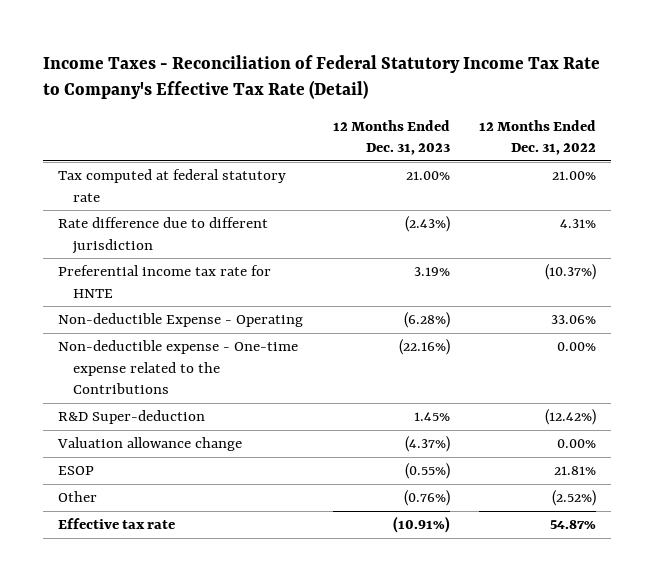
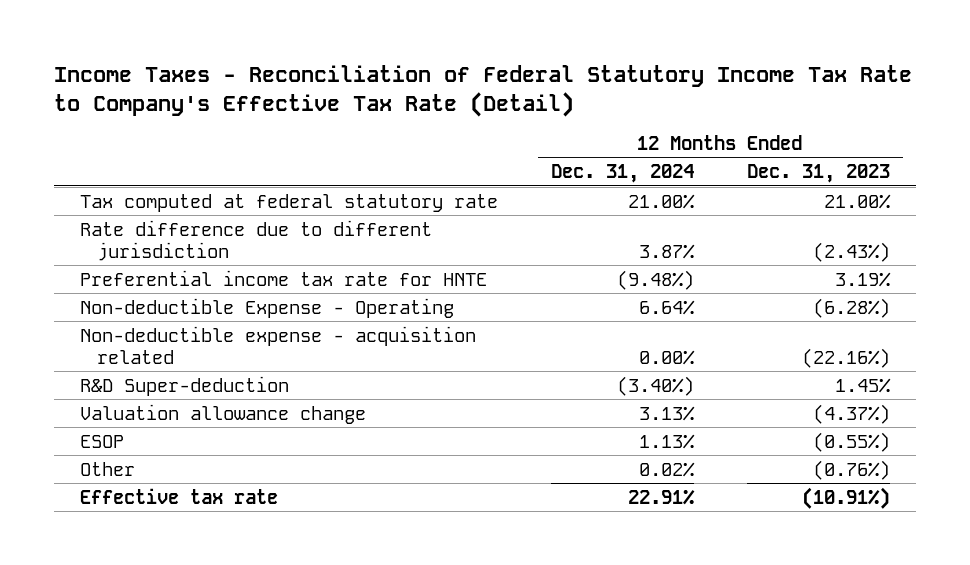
[479,119,597,155] 12 Months Ended Dec. 31, 2022 -> none
none -> [550,164,694,184] Dec. 31, 2024
[58,340,299,394] Non-deductible expense - One-time expense related to the Contributions -> [80,325,477,364] Non-deductible expense - acquisition related

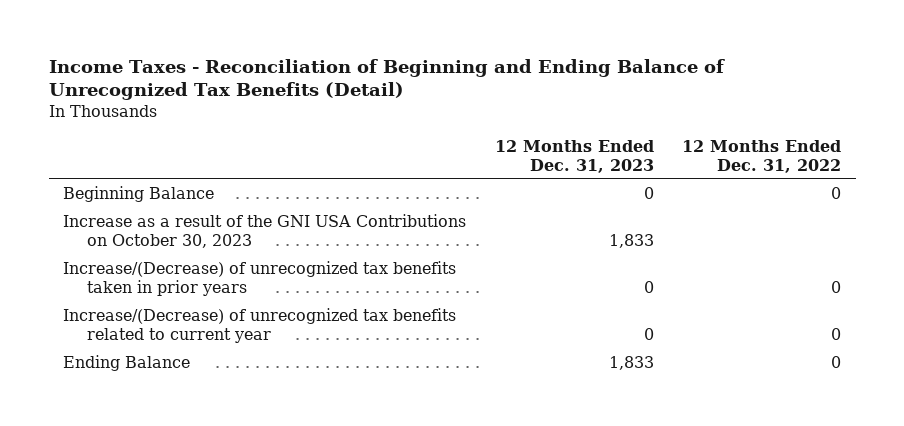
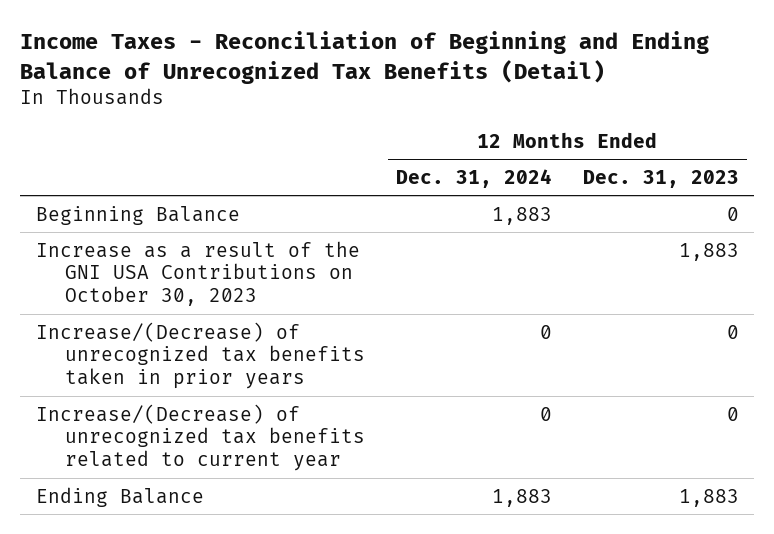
[682,139,842,173] 12 Months Ended Dec. 31, 2022 -> none
none -> [395,168,552,188] Dec. 31, 2024
[608,234,654,249] 1,833 -> [678,242,739,261] 1,883
[608,356,654,371] 1,833 -> [678,488,739,507] 1,883

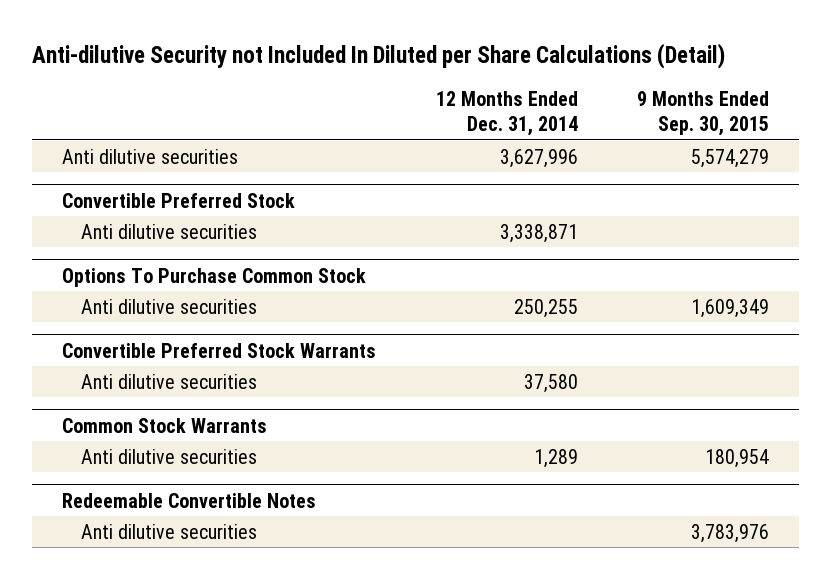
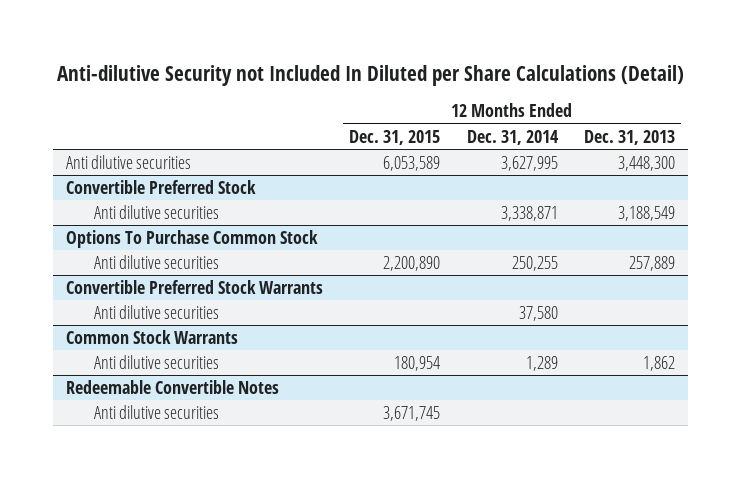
[637,90,770,137] 9 Months Ended Sep. 30, 2015 -> none
none -> [349,129,441,145] Dec. 31, 2015
none -> [583,129,675,145] Dec. 31, 2013
[499,148,578,168] 3,627,996 -> [500,155,558,171] 3,627,995

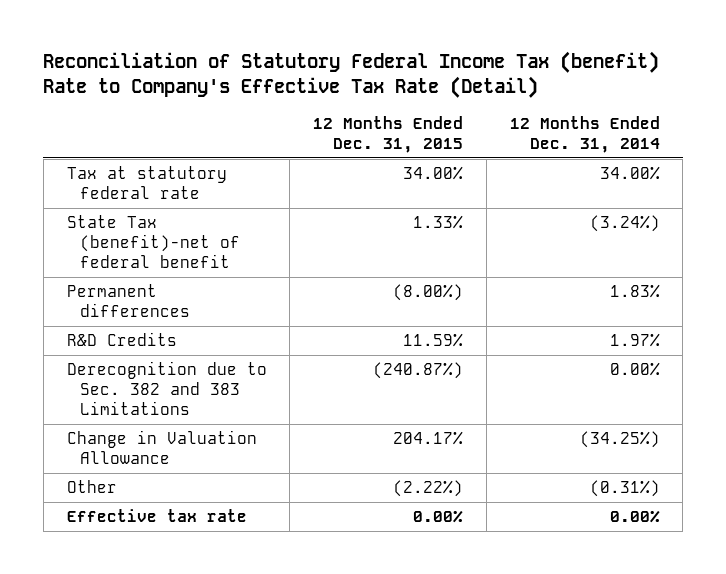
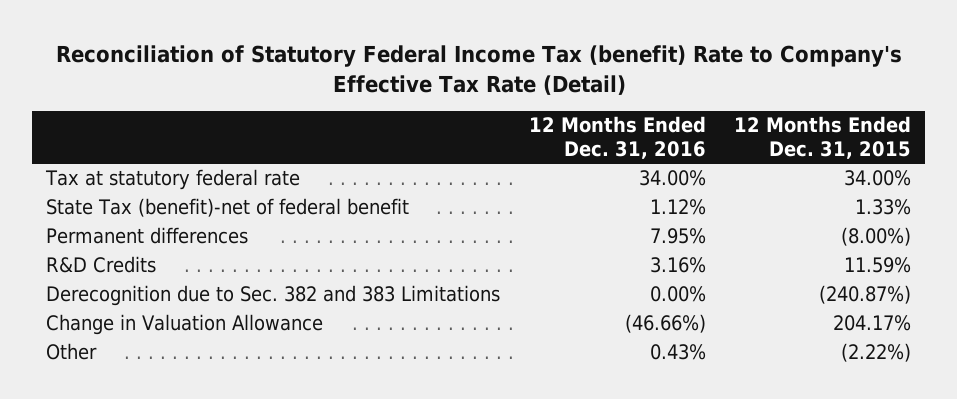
[509,115,660,153] 12 Months Ended Dec. 31, 2014 -> none
none -> [528,116,706,159] 12 Months Ended Dec. 31, 2016
[66,509,247,523] Effective tax rate -> none

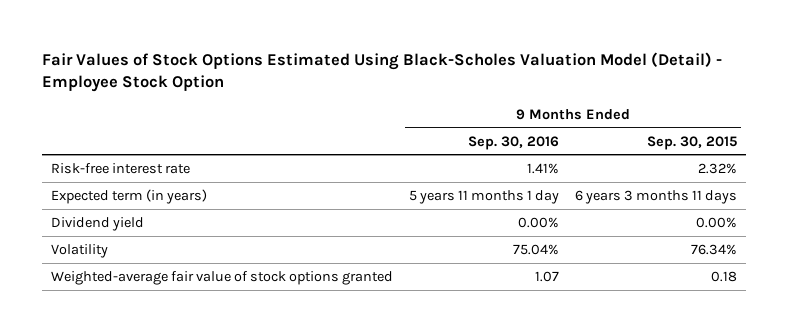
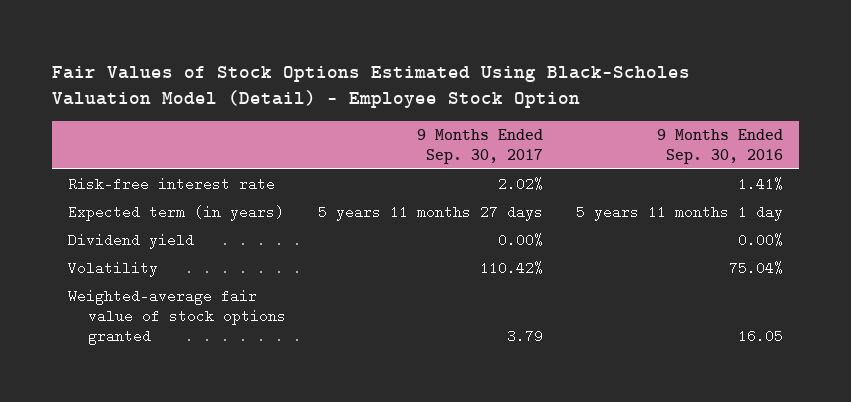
[647,135,738,150] Sep. 30, 2015 -> none
none -> [417,129,544,165] 9 Months Ended Sep. 30, 2017
[534,270,559,282] 1.07 -> [737,328,783,343] 16.05

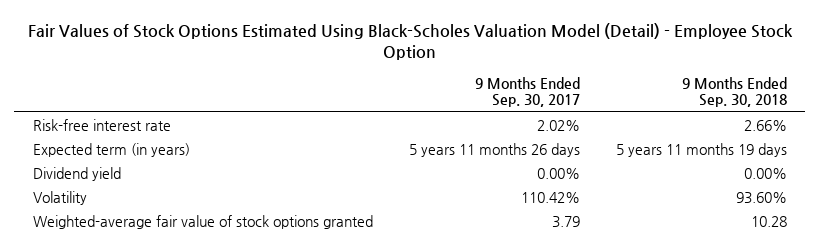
[656,129,783,165] 9 Months Ended Sep. 30, 2016 -> none
none -> [682,76,788,108] 9 Months Ended Sep. 30, 2018
[318,204,544,221] 5 years 11 months 27 days -> [408,142,580,157] 5 years 11 months 26 days

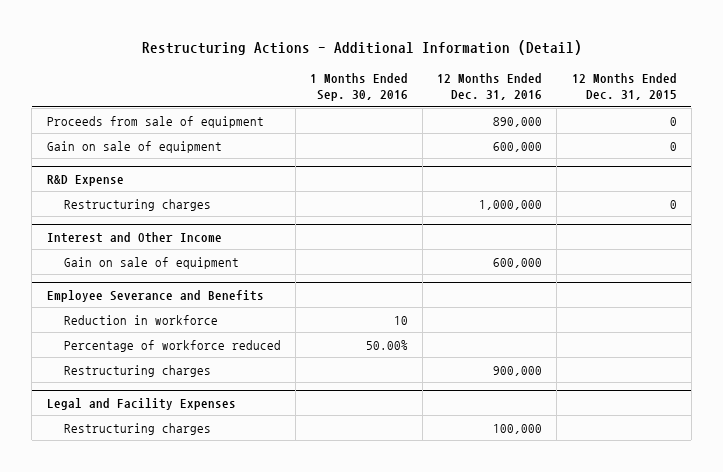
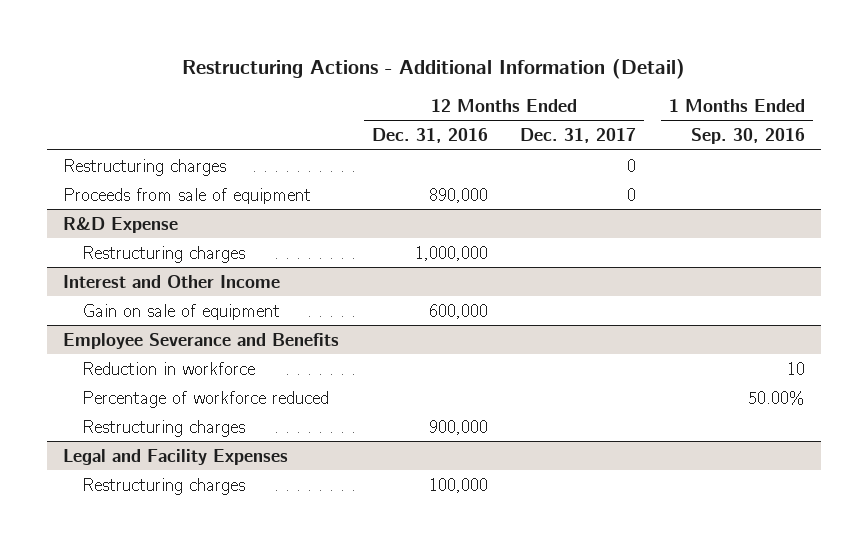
[571,73,677,101] 12 Months Ended Dec. 31, 2015 -> none
none -> [520,128,637,144] Dec. 31, 2017
none -> [63,158,227,176] Restructuring charges
[46,140,222,153] Gain on sale of equipment -> none

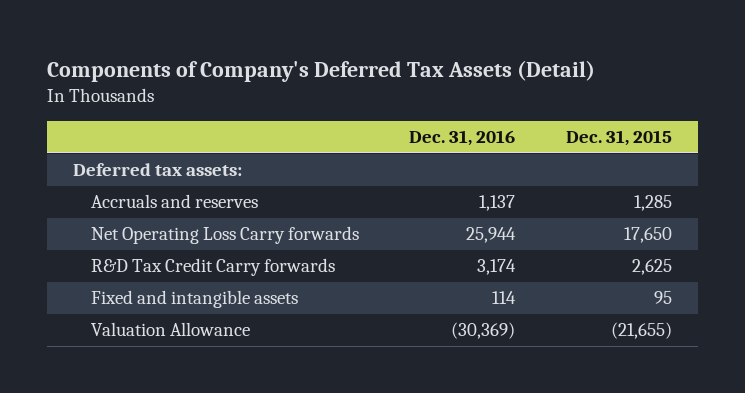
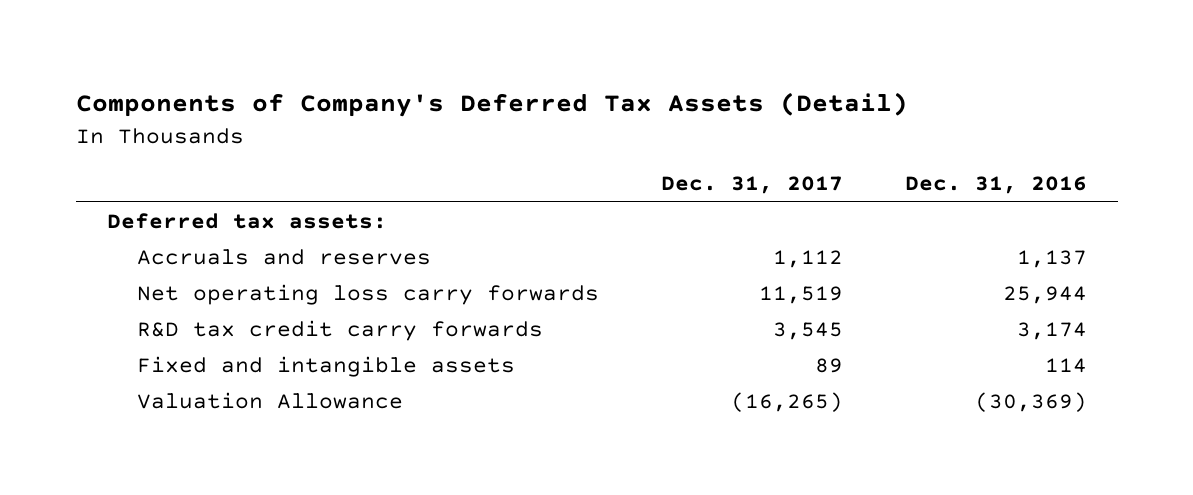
[566,130,673,147] Dec. 31, 2015 -> none
none -> [660,176,843,195] Dec. 31, 2017
[90,226,359,245] Net Operating Loss Carry forwards -> [136,283,599,305] Net operating loss carry forwards
[90,258,335,277] R&D Tax Credit Carry forwards -> [136,319,543,341] R&D tax credit carry forwards

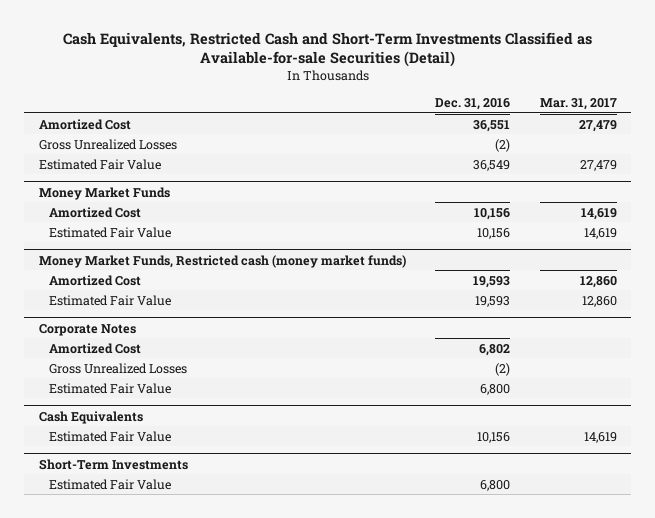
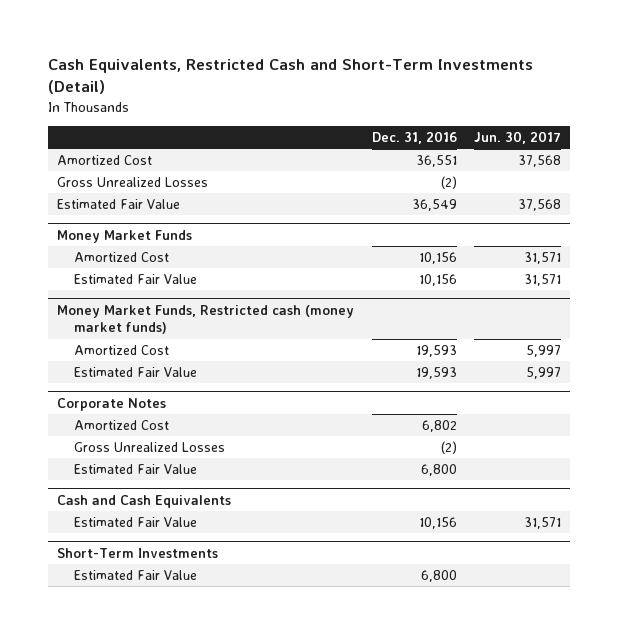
[62,31,592,68] Cash Equivalents, Restricted Cash and Short-Term Investments Classified as Available-for-sale Securities (Detail) -> [48,59,534,95] Cash Equivalents, Restricted Cash and Short-Term Investments (Detail)
[539,98,617,111] Mar. 31, 2017 -> none
none -> [473,130,561,144] Jun. 30, 2017
[38,410,143,424] Cash Equivalents -> [57,494,232,508] Cash and Cash Equivalents

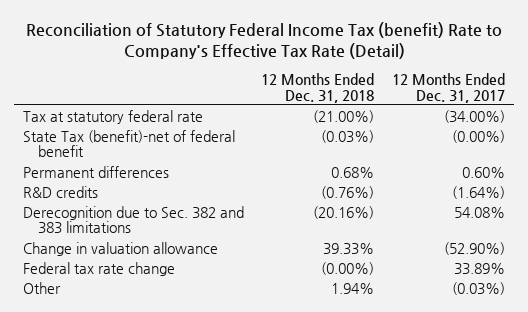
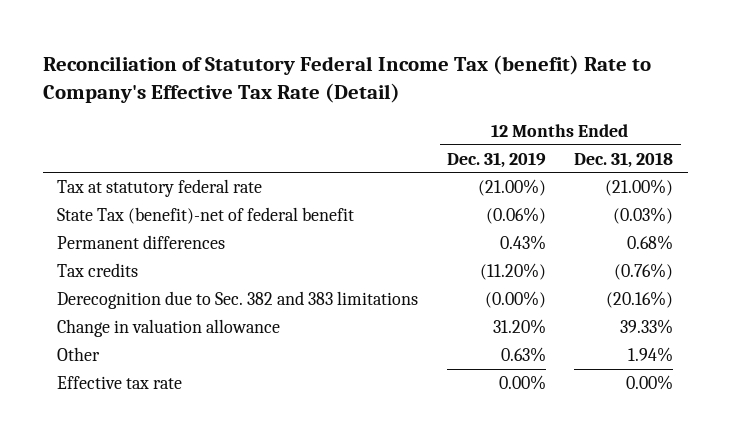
[391,72,505,103] 12 Months Ended Dec. 31, 2017 -> none
none -> [446,151,546,168] Dec. 31, 2019
[23,185,99,198] R&D credits -> [57,262,139,277] Tax credits
[23,261,176,276] Federal tax rate change -> none
none -> [57,375,183,389] Effective tax rate

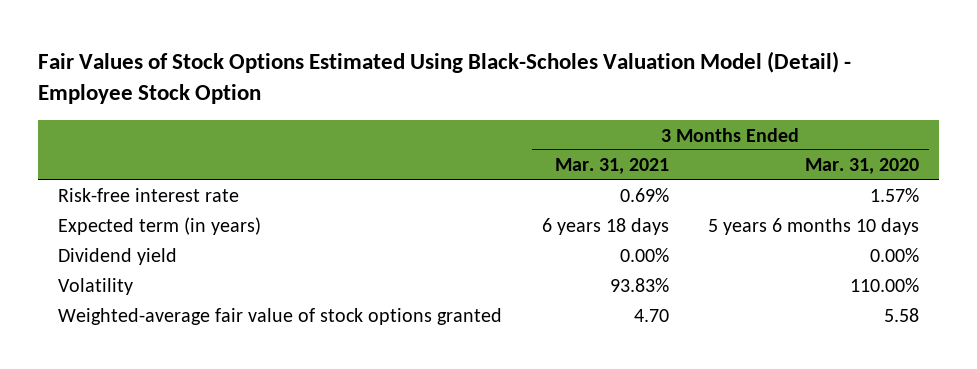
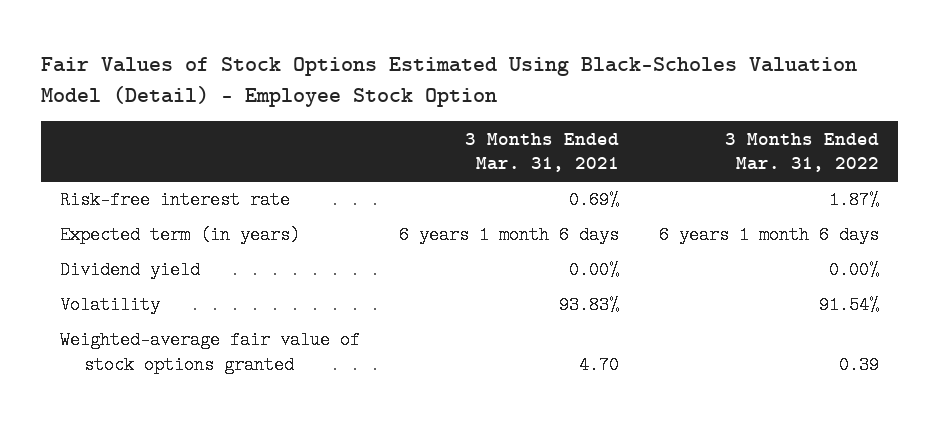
[805,158,920,175] Mar. 31, 2020 -> none
none -> [724,132,879,173] 3 Months Ended Mar. 31, 2022
[541,218,669,236] 6 years 18 days -> [399,226,620,245] 6 years 1 month 6 days

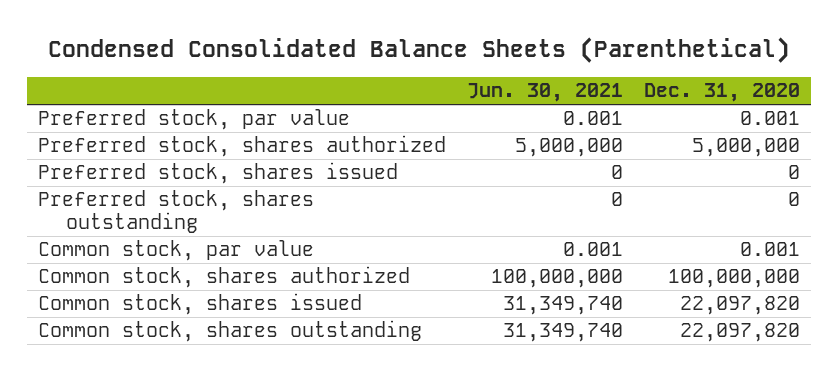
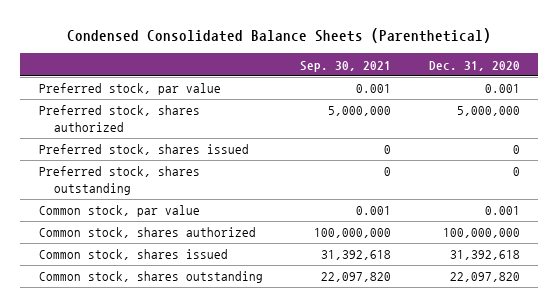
[466,83,623,103] Jun. 30, 2021 -> none
none -> [300,60,392,72] Sep. 30, 2021
[679,296,800,316] 22,097,820 -> [449,250,520,261] 31,392,618

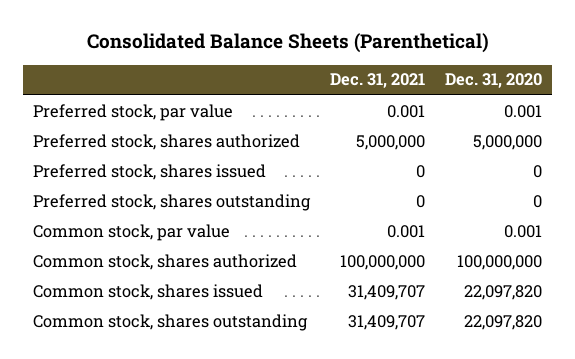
[67,28,492,44] Condensed Consolidated Balance Sheets (Parenthetical) -> [86,33,489,54] Consolidated Balance Sheets (Parenthetical)
[300,60,392,72] Sep. 30, 2021 -> none
none -> [330,73,426,89] Dec. 31, 2021
[449,250,520,261] 31,392,618 -> [464,284,543,300] 22,097,820

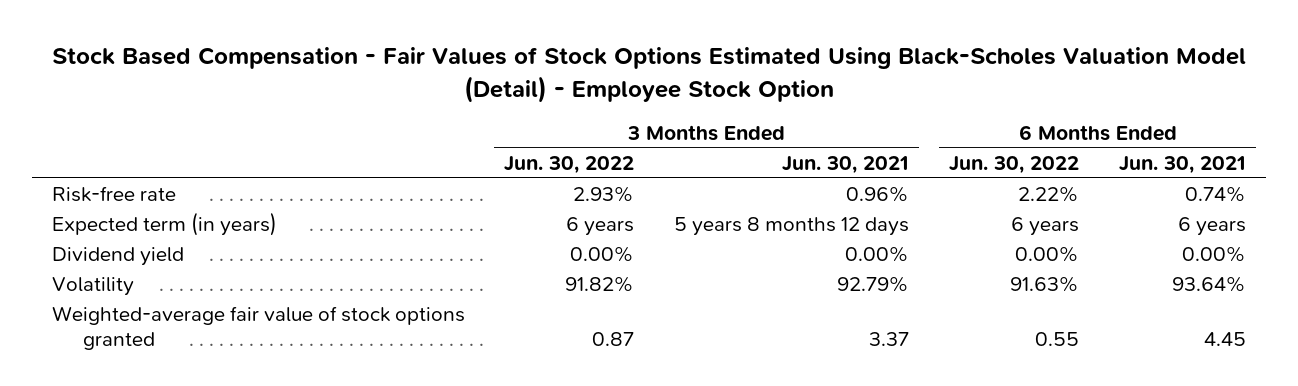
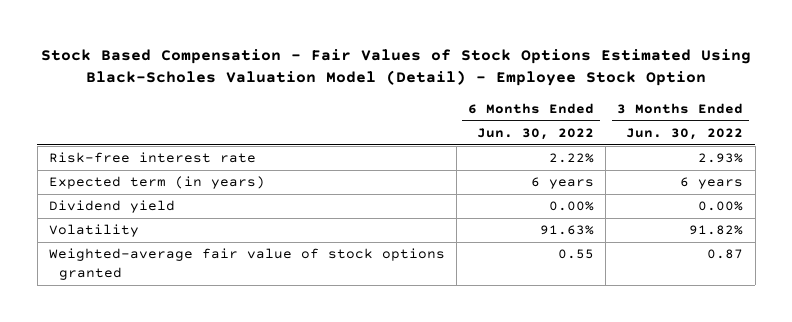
[782,155,910,174] Jun. 30, 2021 -> none
[1119,155,1247,174] Jun. 30, 2021 -> none
[51,186,176,203] Risk-free rate -> [48,152,256,164] Risk-free interest rate

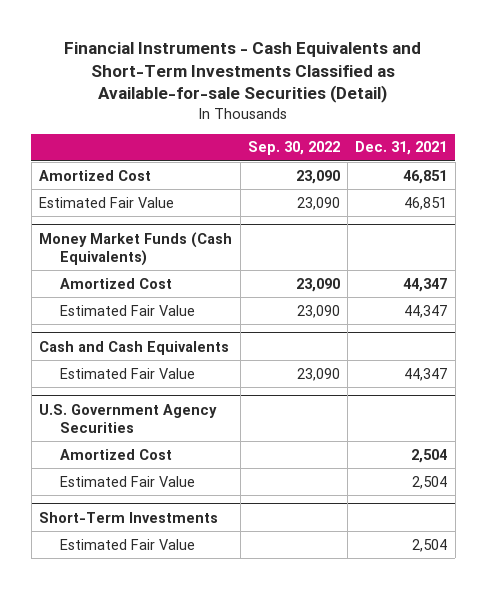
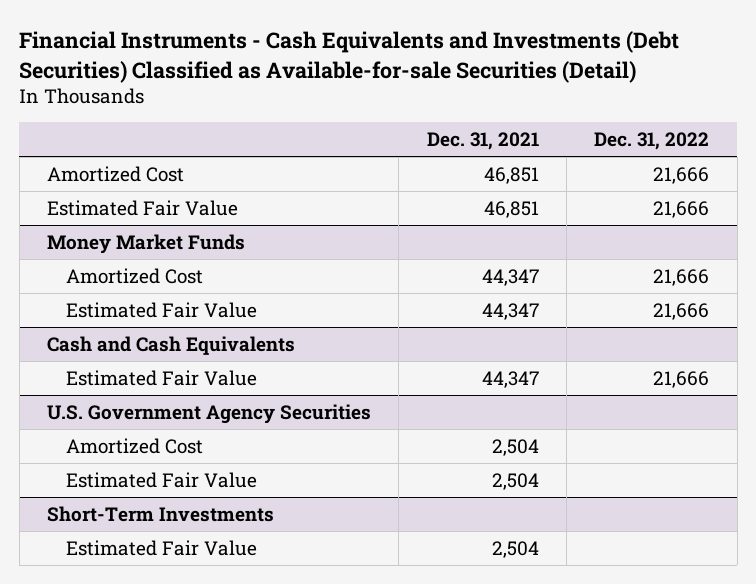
[64,42,422,104] Financial Instruments - Cash Equivalents and Short-Term Investments Classified as Available-for-sale Securities (Detail) -> [19,31,680,83] Financial Instruments - Cash Equivalents and Investments (Debt Securities) Classified as Available-for-sale Securities (Detail)
[247,141,340,156] Sep. 30, 2022 -> none
none -> [594,131,710,150] Dec. 31, 2022
[39,231,233,266] Money Market Funds (Cash Equivalents) -> [46,233,245,254] Money Market Funds

